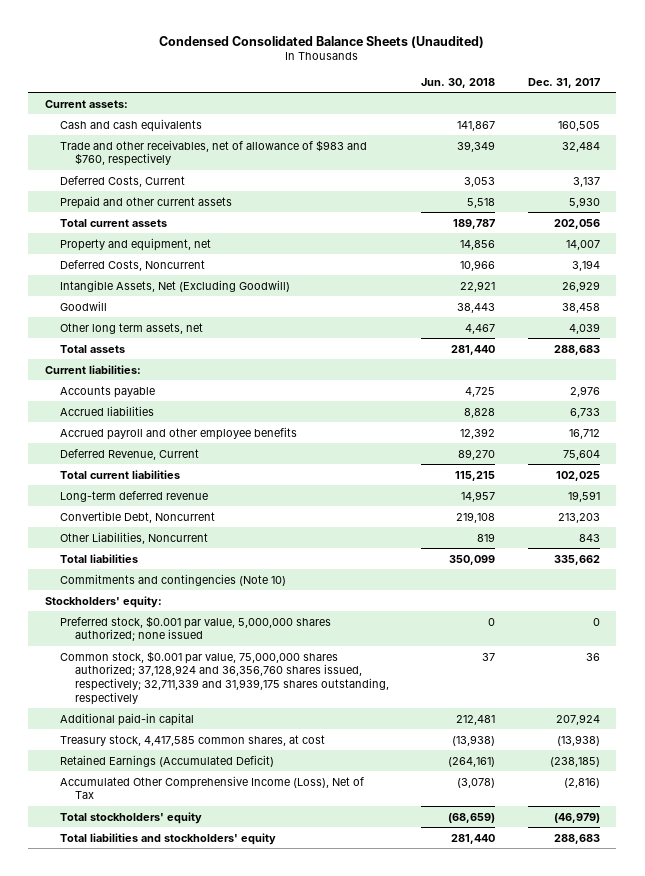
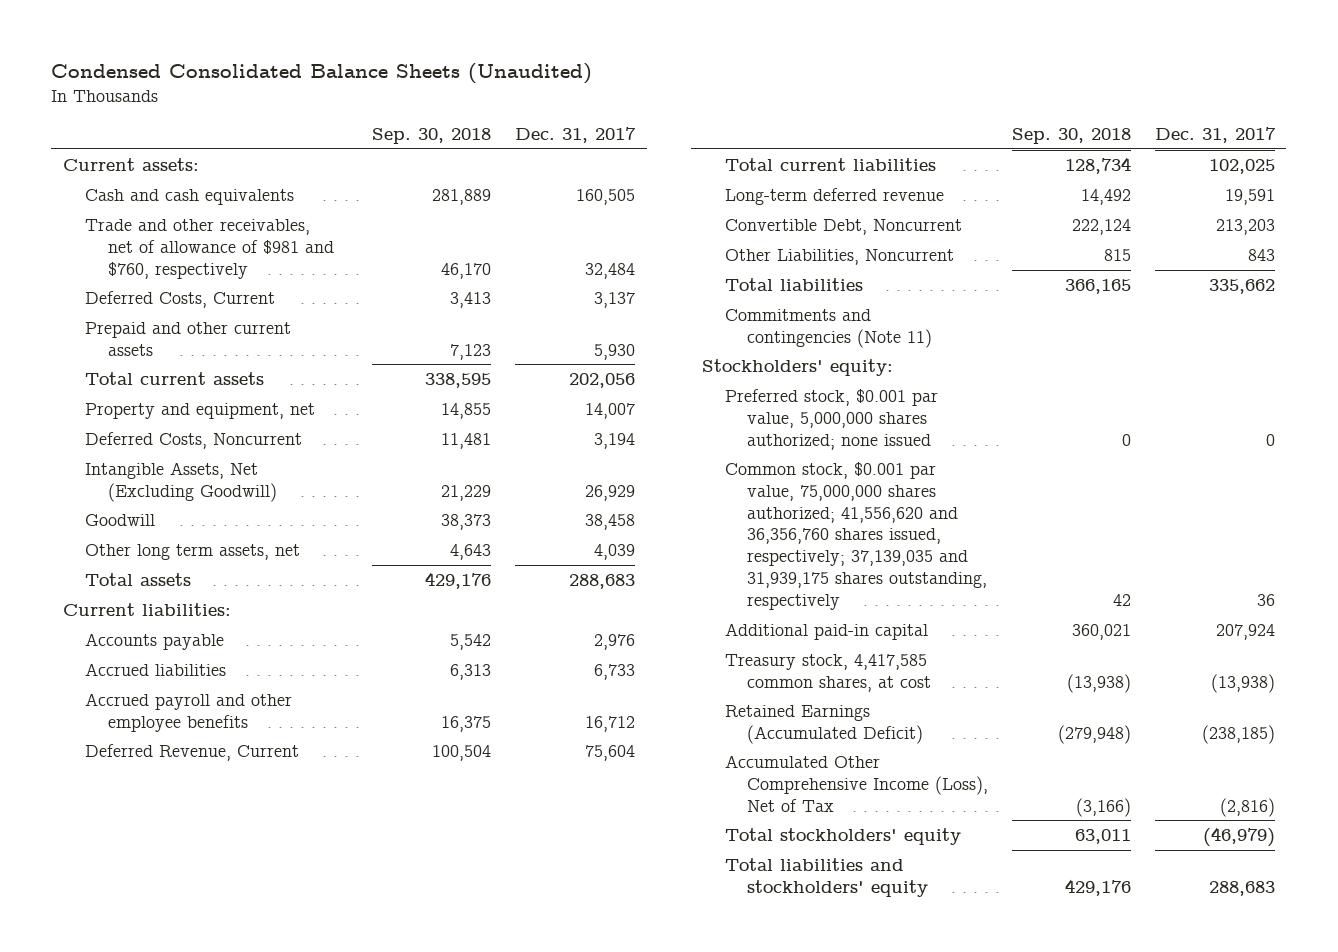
[421,77,496,88] Jun. 30, 2018 -> none
none -> [372,127,492,144] Sep. 30, 2018
[59,139,367,167] Trade and other receivables, net of allowance of $983 and $760, respectively -> [85,218,334,279] Trade and other receivables, net of allowance of $981 and $760, respectively
[59,573,286,586] Commitments and contingencies (Note 10) -> [724,308,933,348] Commitments and contingencies (Note 11)
[59,650,389,705] Common stock, $0.001 par value, 75,000,000 shares authorized; 37,128,924 and 36,356,760 shares issued, respectively; 32,711,339 and 31,939,175 shares outstanding, respectively -> [724,461,988,611] Common stock, $0.001 par value, 75,000,000 shares authorized; 41,556,620 and 36,356,760 shares issued, respectively; 37,139,035 and 31,939,175 shares outstanding, respectively

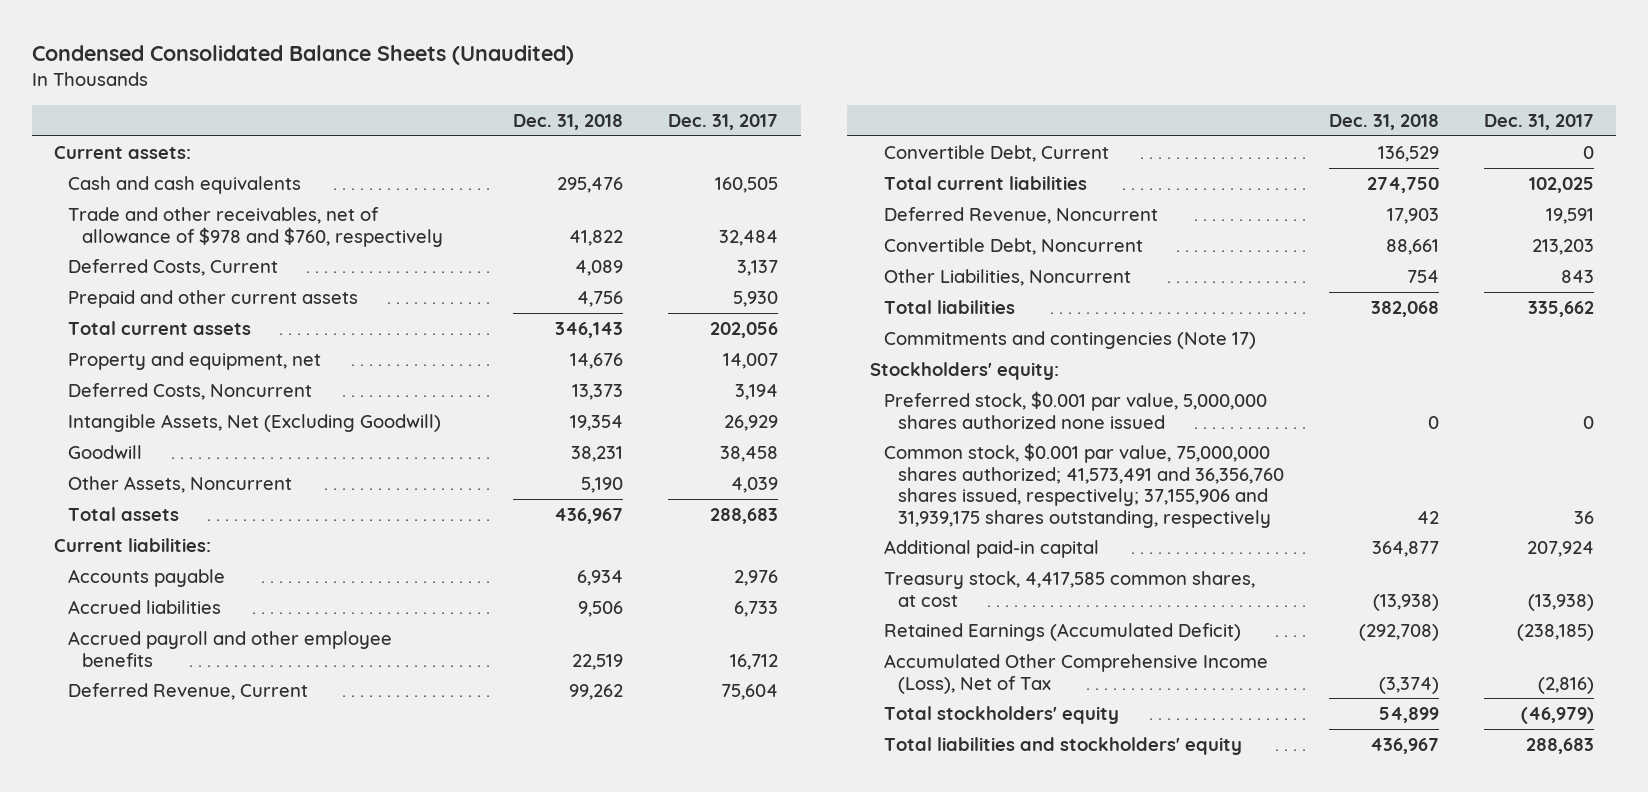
[372,127,492,144] Sep. 30, 2018 -> none
none -> [512,113,623,130] Dec. 31, 2018
[85,218,334,279] Trade and other receivables, net of allowance of $981 and $760, respectively -> [68,207,443,247] Trade and other receivables, net of allowance of $978 and $760, respectively
[85,543,301,560] Other long term assets, net -> [68,476,293,494] Other Assets, Noncurrent
none -> [883,145,1109,163] Convertible Debt, Current
[724,187,944,205] Long-term deferred revenue -> [883,207,1158,225] Deferred Revenue, Noncurrent
[724,308,933,348] Commitments and contingencies (Note 11) -> [883,331,1256,350] Commitments and contingencies (Note 17)
[724,388,938,450] Preferred stock, $0.001 par value, 5,000,000 shares authorized; none issued -> [883,391,1267,429] Preferred stock, $0.001 par value, 5,000,000 shares authorized none issued
[724,461,988,611] Common stock, $0.001 par value, 75,000,000 shares authorized; 41,556,620 and 36,356,760 shares issued, respectively; 37,139,035 and 31,939,175 shares outstanding, respectively -> [883,443,1284,528] Common stock, $0.001 par value, 75,000,000 shares authorized; 41,573,491 and 36,356,760 shares issued, respectively; 37,155,906 and 31,939,175 shares outstanding, respectively

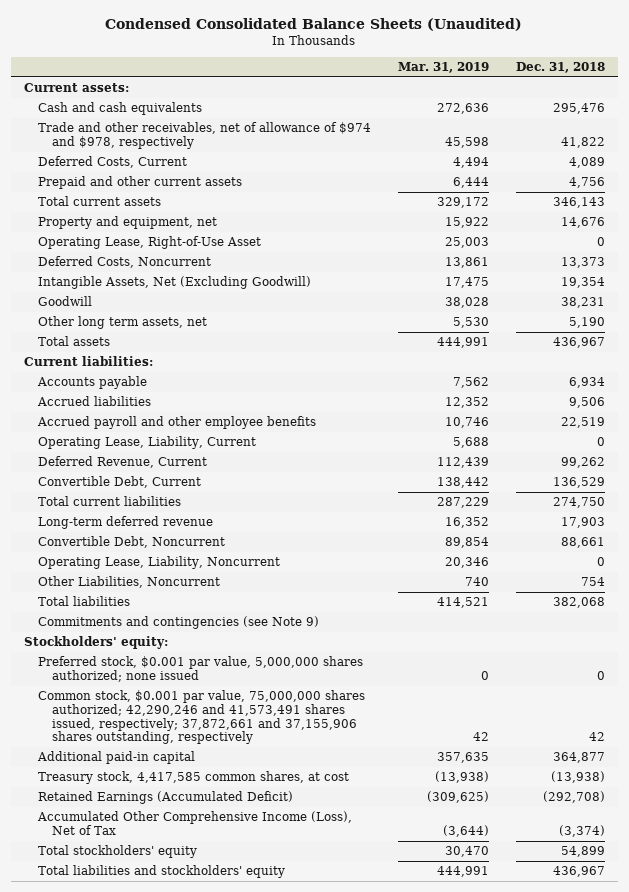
[668,113,779,130] Dec. 31, 2017 -> none
none -> [397,61,489,73] Mar. 31, 2019
[68,207,443,247] Trade and other receivables, net of allowance of $978 and $760, respectively -> [38,122,372,149] Trade and other receivables, net of allowance of $974 and $978, respectively
none -> [38,236,262,250] Operating Lease, Right-of-Use Asset
[68,476,293,494] Other Assets, Noncurrent -> [38,316,208,330] Other long term assets, net
none -> [38,436,257,450] Operating Lease, Liability, Current
[883,207,1158,225] Deferred Revenue, Noncurrent -> [38,516,214,530] Long-term deferred revenue
none -> [38,556,281,570] Operating Lease, Liability, Noncurrent
[883,331,1256,350] Commitments and contingencies (Note 17) -> [38,616,320,630] Commitments and contingencies (see Note 9)
[883,391,1267,429] Preferred stock, $0.001 par value, 5,000,000 shares authorized none issued -> [38,656,364,682] Preferred stock, $0.001 par value, 5,000,000 shares authorized; none issued
[883,443,1284,528] Common stock, $0.001 par value, 75,000,000 shares authorized; 41,573,491 and 36,356,760 shares issued, respectively; 37,155,906 and 31,939,175 shares outstanding, respectively -> [38,690,366,745] Common stock, $0.001 par value, 75,000,000 shares authorized; 42,290,246 and 41,573,491 shares issued, respectively; 37,872,661 and 37,155,906 shares outstanding, respectively

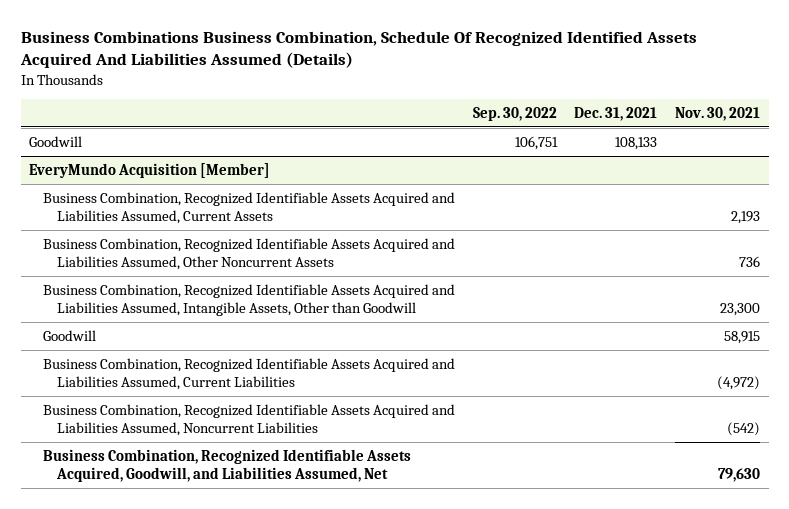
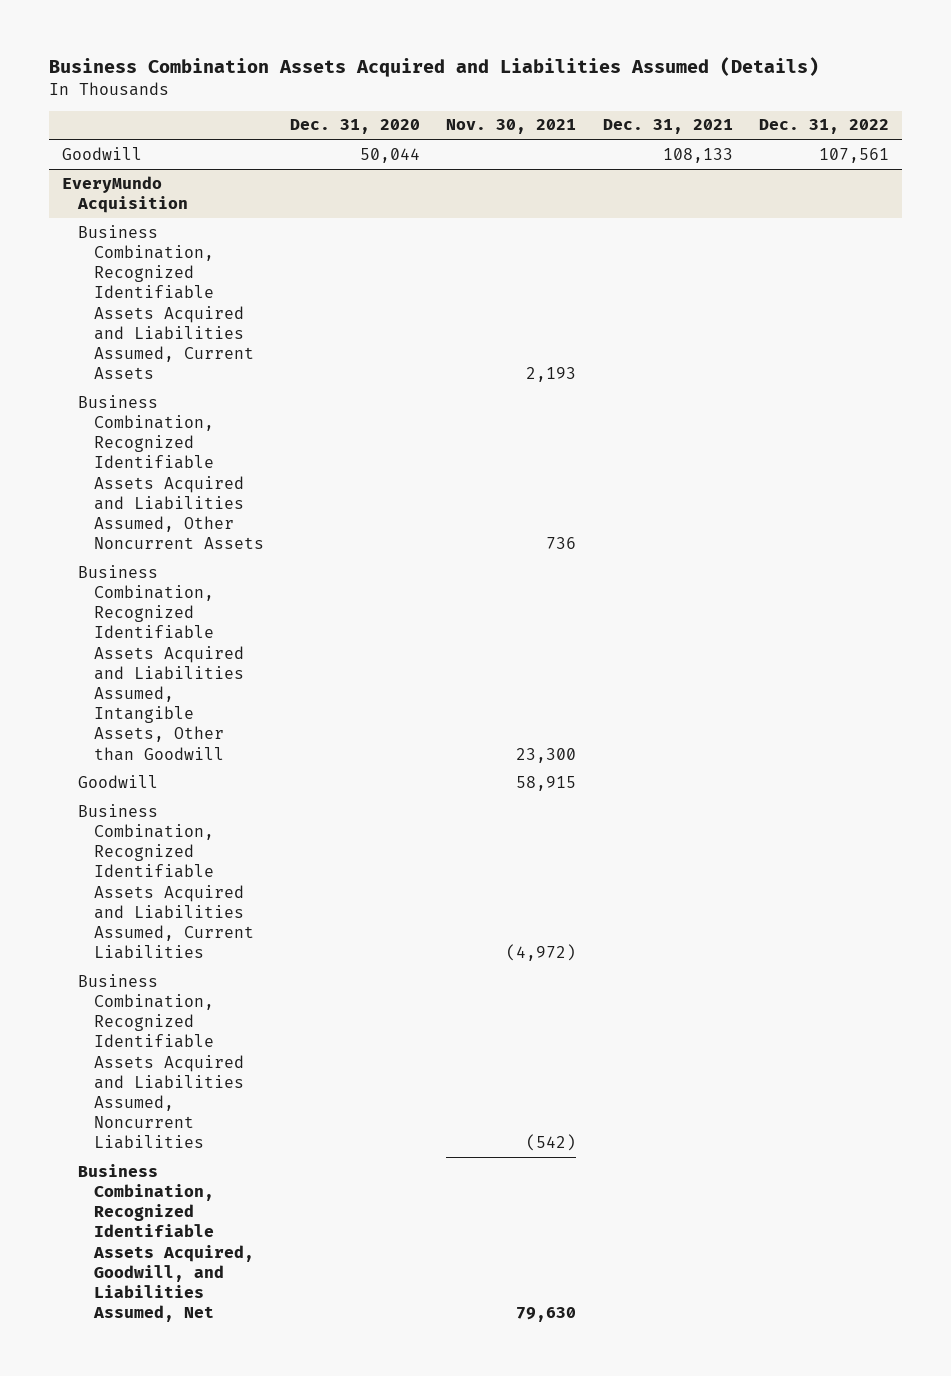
[19,30,697,69] Business Combinations Business Combination, Schedule Of Recognized Identified Assets Acquired And Liabilities Assumed (Details) -> [48,57,819,78] Business Combination Assets Acquired and Liabilities Assumed (Details)
[472,106,557,121] Sep. 30, 2022 -> none
none -> [290,119,421,135] Dec. 31, 2020
none -> [758,119,889,135] Dec. 31, 2022
[29,162,271,178] EveryMundo Acquisition [Member] -> [62,175,189,214] EveryMundo Acquisition

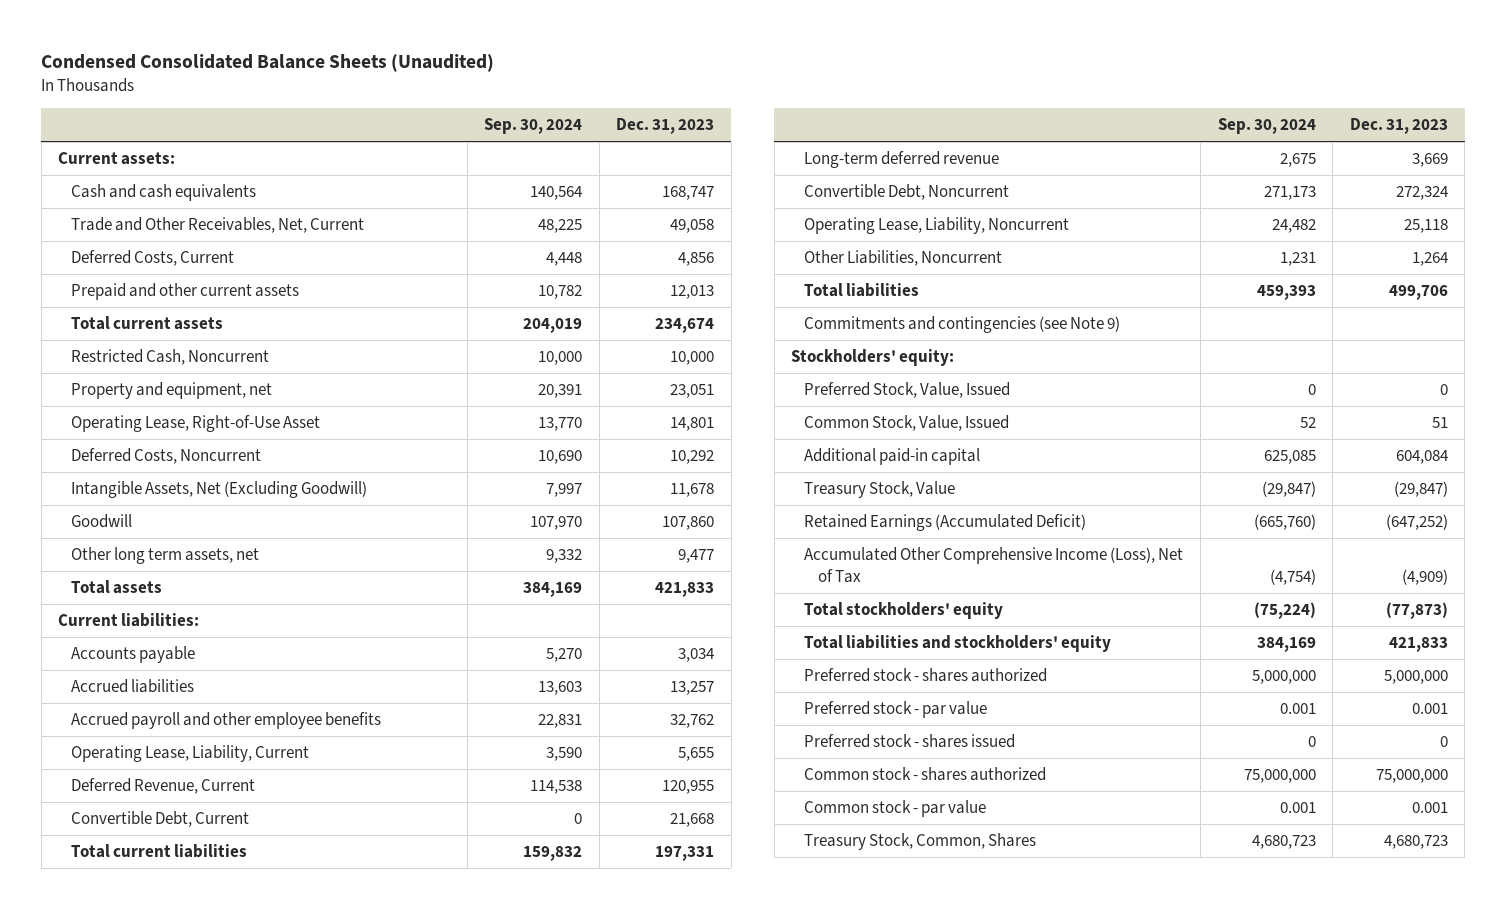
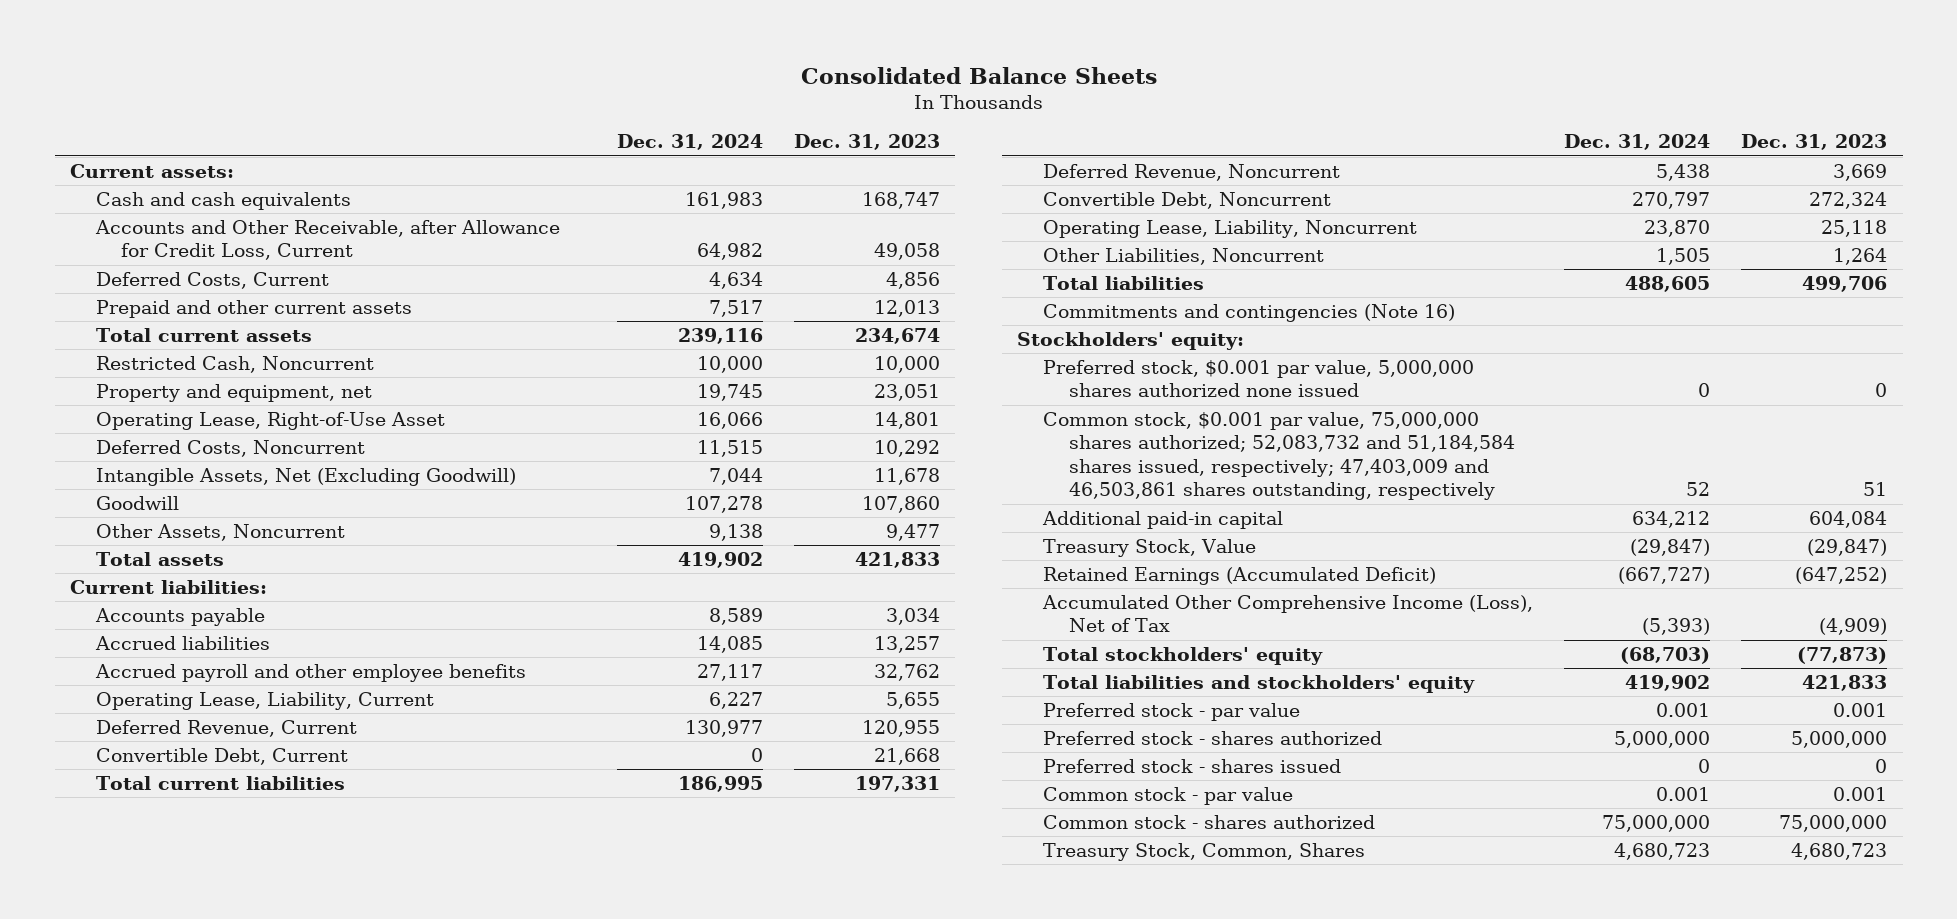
[41,53,495,72] Condensed Consolidated Balance Sheets (Unaudited) -> [800,66,1157,84] Consolidated Balance Sheets
[484,118,583,135] Sep. 30, 2024 -> none
none -> [616,134,763,151] Dec. 31, 2024
[71,217,365,234] Trade and Other Receivables, Net, Current -> [94,219,560,261] Accounts and Other Receivable, after Allowance for Credit Loss, Current
[71,547,260,565] Other long term assets, net -> [95,523,345,541] Other Assets, Noncurrent
[804,151,1000,169] Long-term deferred revenue -> [1042,163,1340,181] Deferred Revenue, Noncurrent
[804,316,1121,334] Commitments and contingencies (see Note 9) -> [1042,303,1455,322] Commitments and contingencies (Note 16)
[804,382,1011,399] Preferred Stock, Value, Issued -> [1042,359,1474,398] Preferred stock, $0.001 par value, 5,000,000 shares authorized none issued
[804,415,1010,432] Common Stock, Value, Issued -> [1042,411,1515,501] Common stock, $0.001 par value, 75,000,000 shares authorized; 52,083,732 and 51,184,584 shares issued, respectively; 47,403,009 and 46,503,861 shares outstanding, respectively
[804,668,1048,683] Preferred stock - shares authorized -> [1042,730,1382,745] Preferred stock - shares authorized
[804,767,1047,782] Common stock - shares authorized -> [1042,814,1375,829] Common stock - shares authorized

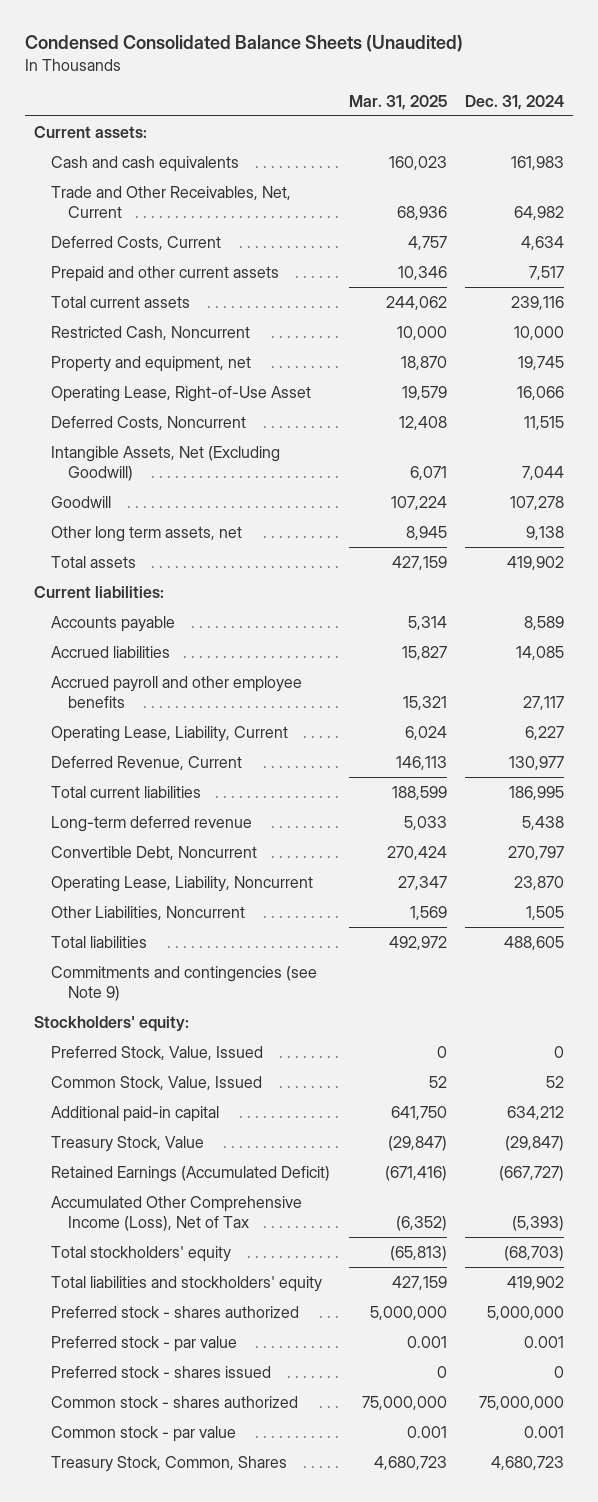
[800,66,1157,84] Consolidated Balance Sheets -> [24,35,463,53] Condensed Consolidated Balance Sheets (Unaudited)
[793,134,940,151] Dec. 31, 2023 -> none
none -> [348,94,447,110] Mar. 31, 2025
[94,219,560,261] Accounts and Other Receivable, after Allowance for Credit Loss, Current -> [51,185,292,218] Trade and Other Receivables, Net, Current
[95,523,345,541] Other Assets, Noncurrent -> [51,525,243,542] Other long term assets, net
[95,747,348,765] Convertible Debt, Current -> none
[1042,163,1340,181] Deferred Revenue, Noncurrent -> [51,815,253,832] Long-term deferred revenue
[1042,303,1455,322] Commitments and contingencies (Note 16) -> [51,965,318,1001] Commitments and contingencies (see Note 9)
[1042,359,1474,398] Preferred stock, $0.001 par value, 5,000,000 shares authorized none issued -> [51,1045,264,1060] Preferred Stock, Value, Issued
[1042,411,1515,501] Common stock, $0.001 par value, 75,000,000 shares authorized; 52,083,732 and 51,184,584 shares issued, respectively; 47,403,009 and 46,503,861 shares outstanding, respectively -> [51,1075,263,1090] Common Stock, Value, Issued
[1042,702,1300,721] Preferred stock - par value -> [51,1335,238,1352] Preferred stock - par value
[1042,786,1293,805] Common stock - par value -> [51,1425,237,1442] Common stock - par value

